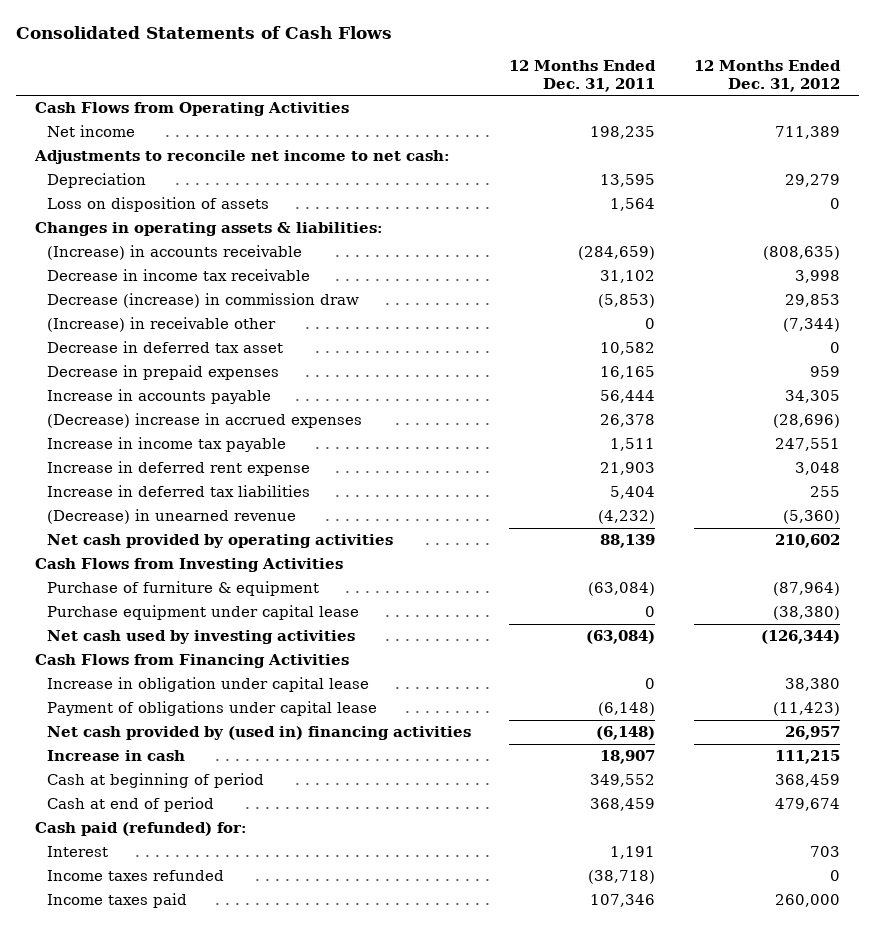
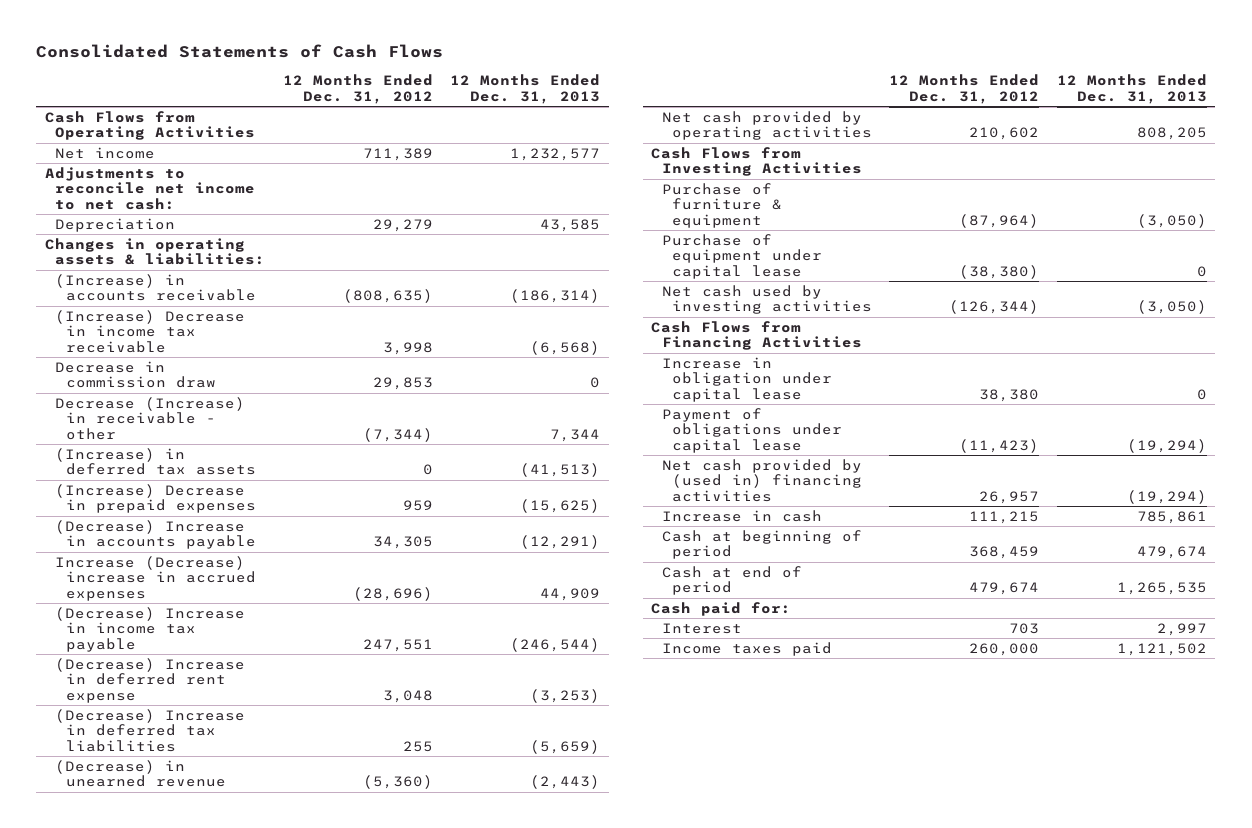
[509,60,657,92] 12 Months Ended Dec. 31, 2011 -> none
none -> [450,74,601,104] 12 Months Ended Dec. 31, 2013
[46,197,269,213] Loss on disposition of assets -> none
[46,269,310,282] Decrease in income tax receivable -> [55,309,246,354] (Increase) Decrease in income tax receivable
[46,293,359,309] Decrease (increase) in commission draw -> [55,360,216,389] Decrease in commission draw
[46,317,276,333] (Increase) in receivable other -> [55,396,246,441] Decrease (Increase) in receivable - other
[46,341,283,354] Decrease in deferred tax asset -> [55,447,256,476] (Increase) in deferred tax assets
[46,365,279,381] Decrease in prepaid expenses -> [55,483,256,514] (Increase) Decrease in prepaid expenses
[46,389,271,405] Increase in accounts payable -> [55,519,256,550] (Decrease) Increase in accounts payable
[46,413,362,429] (Decrease) increase in accrued expenses -> [55,555,256,602] Increase (Decrease) increase in accrued expenses
[46,437,286,453] Increase in income tax payable -> [55,606,246,653] (Decrease) Increase in income tax payable
[46,461,310,477] Increase in deferred rent expense -> [55,657,246,704] (Decrease) Increase in deferred rent expense
[46,485,310,498] Increase in deferred tax liabilities -> [55,708,246,753] (Decrease) Increase in deferred tax liabilities
[46,605,359,621] Purchase equipment under capital lease -> [661,233,822,280] Purchase of equipment under capital lease
[35,822,248,837] Cash paid (refunded) for: -> [651,601,792,616] Cash paid for:
[46,870,224,882] Income taxes refunded -> none

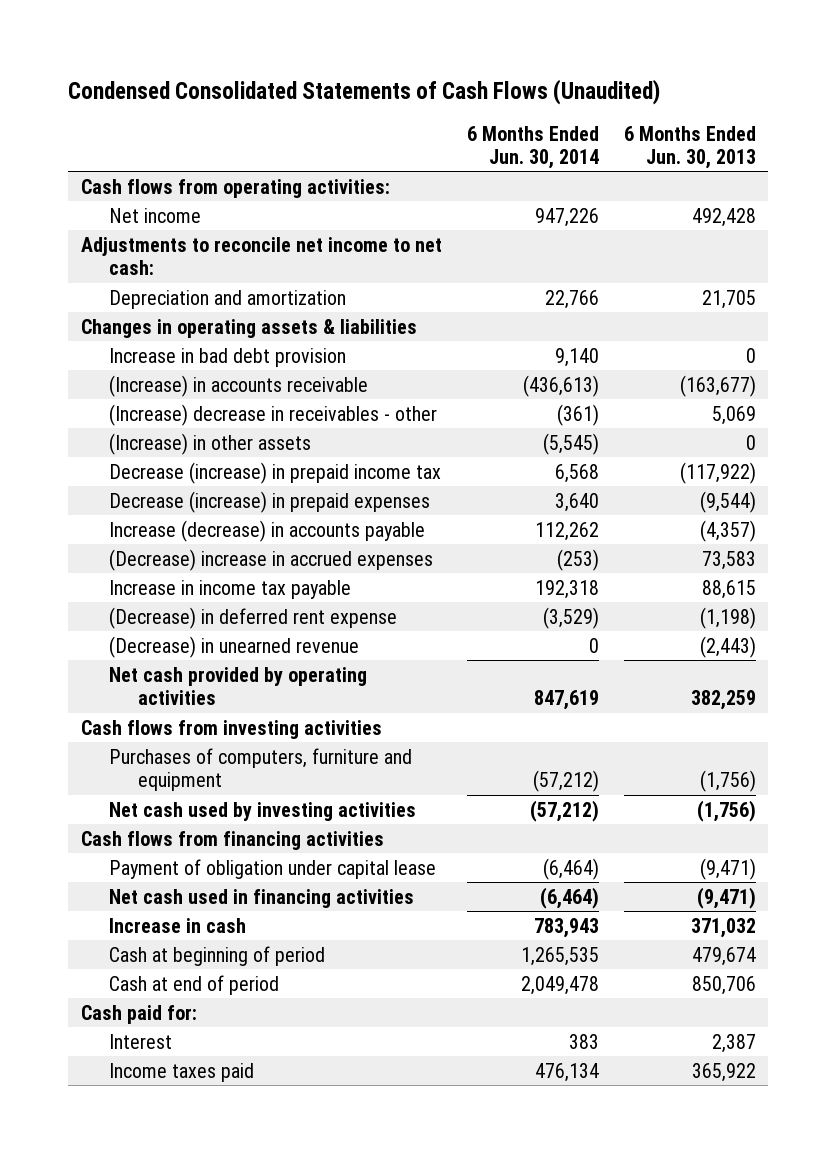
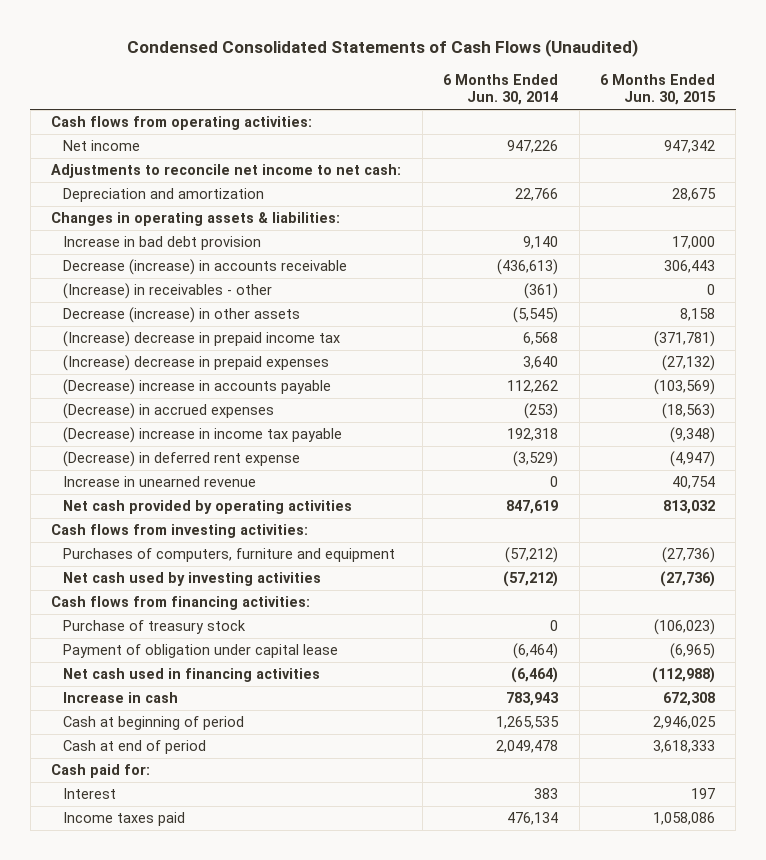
[623,125,756,169] 6 Months Ended Jun. 30, 2013 -> none
none -> [600,74,717,106] 6 Months Ended Jun. 30, 2015
[80,318,417,338] Changes in operating assets & liabilities -> [51,212,341,227] Changes in operating assets & liabilities:
[109,374,369,397] (Increase) in accounts receivable -> [62,259,347,276] Decrease (increase) in accounts receivable
[109,403,438,426] (Increase) decrease in receivables - other -> [62,283,272,300] (Increase) in receivables - other
[109,432,312,455] (Increase) in other assets -> [62,307,300,324] Decrease (increase) in other assets
[109,461,442,484] Decrease (increase) in prepaid income tax -> [62,331,340,348] (Increase) decrease in prepaid income tax
[109,490,431,513] Decrease (increase) in prepaid expenses -> [62,355,329,372] (Increase) decrease in prepaid expenses
[109,519,426,542] Increase (decrease) in accounts payable -> [62,379,331,396] (Decrease) increase in accounts payable
[109,548,434,571] (Decrease) increase in accrued expenses -> [62,403,274,420] (Decrease) in accrued expenses
[109,579,352,599] Increase in income tax payable -> [62,427,342,444] (Decrease) increase in income tax payable
[109,635,360,658] (Decrease) in unearned revenue -> [62,476,256,488] Increase in unearned revenue
[80,719,382,739] Cash flows from investing activities -> [51,524,309,539] Cash flows from investing activities:
[80,830,384,850] Cash flows from financing activities -> [51,596,311,611] Cash flows from financing activities:
none -> [62,620,246,635] Purchase of treasury stock

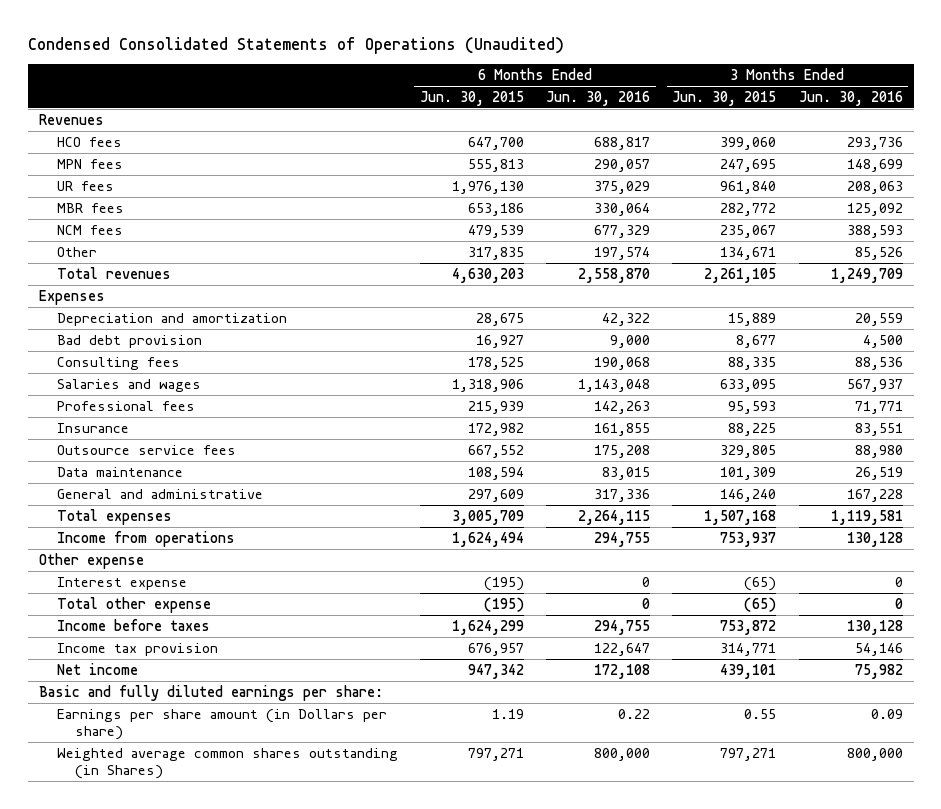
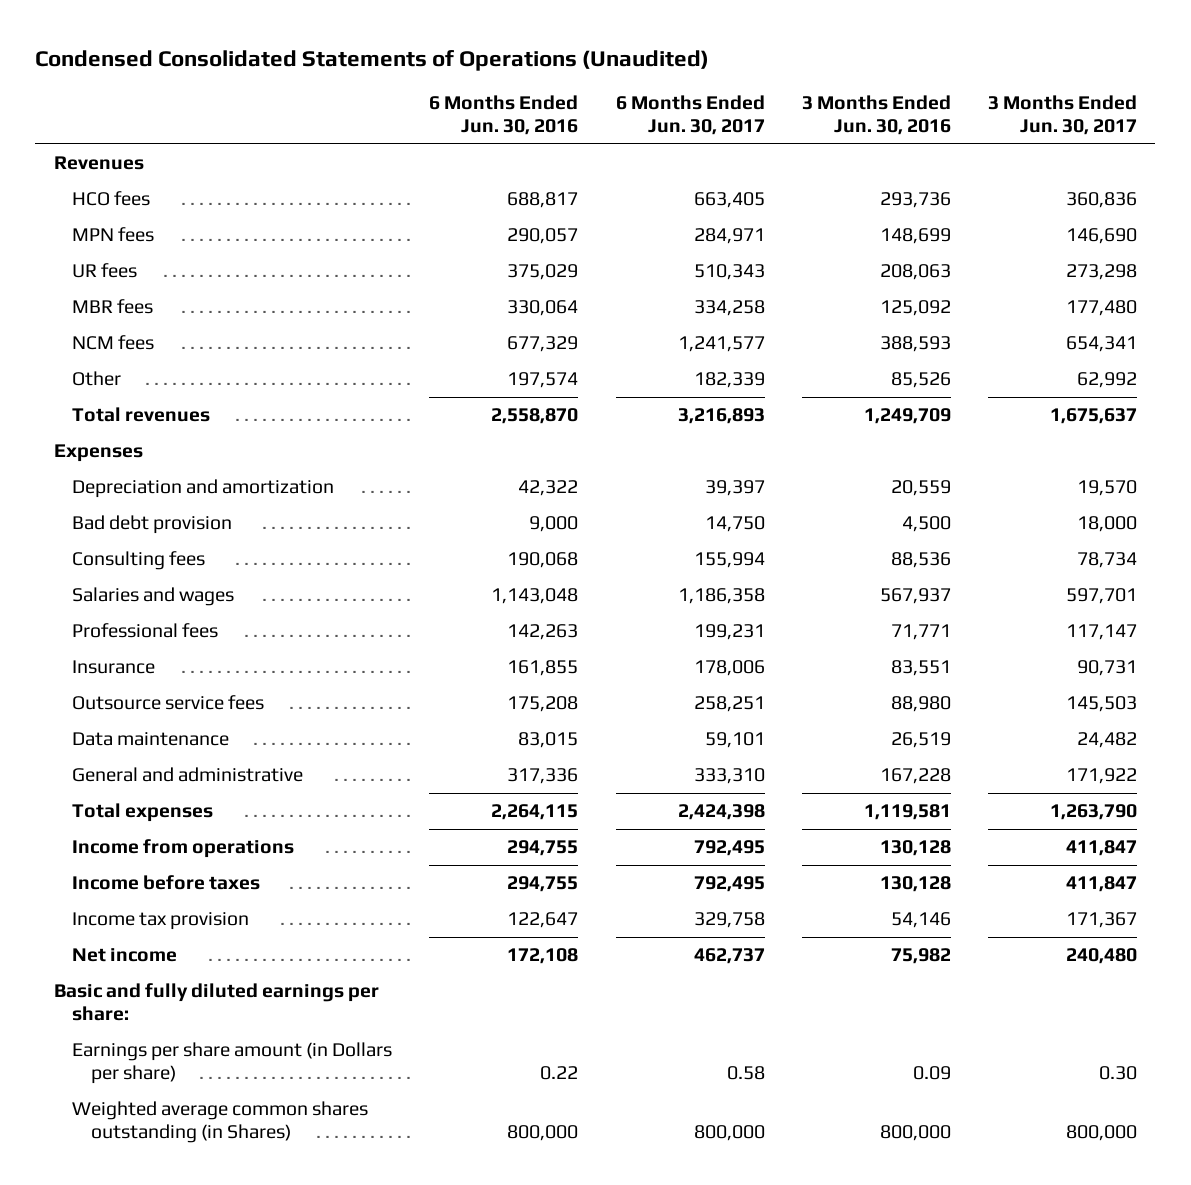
[419,90,524,106] Jun. 30, 2015 -> none
[672,90,777,106] Jun. 30, 2015 -> none
none -> [615,95,765,136] 6 Months Ended Jun. 30, 2017
none -> [987,95,1137,136] 3 Months Ended Jun. 30, 2017
[38,552,144,569] Other expense -> none
[56,576,187,590] Interest expense -> none
[56,596,211,613] Total other expense -> none

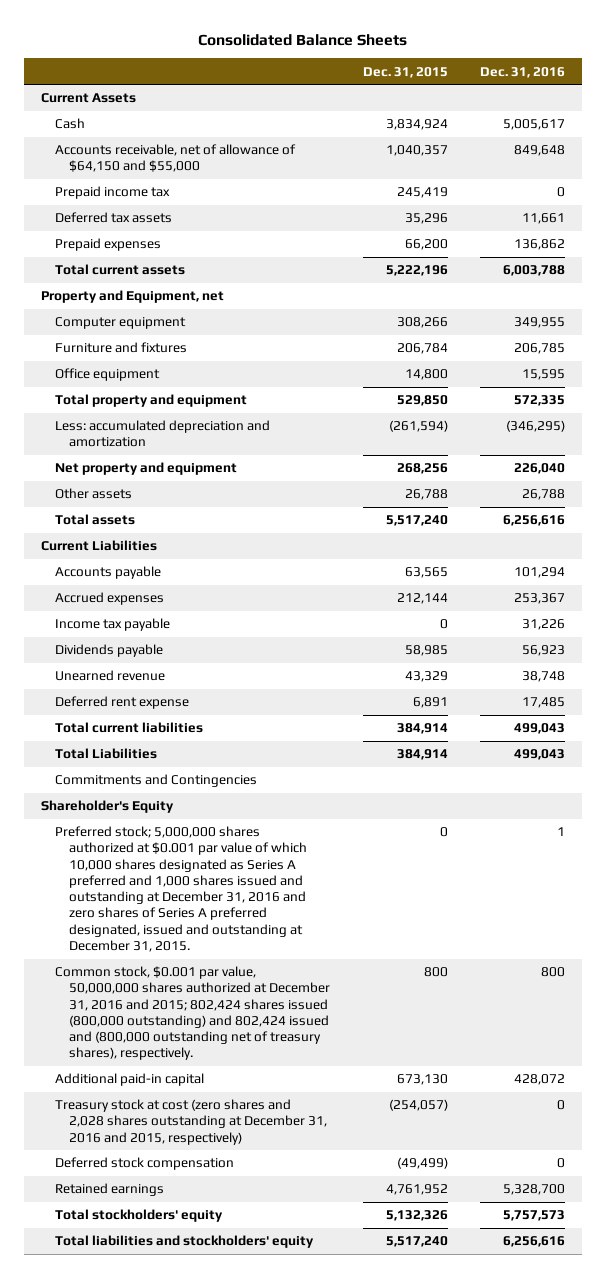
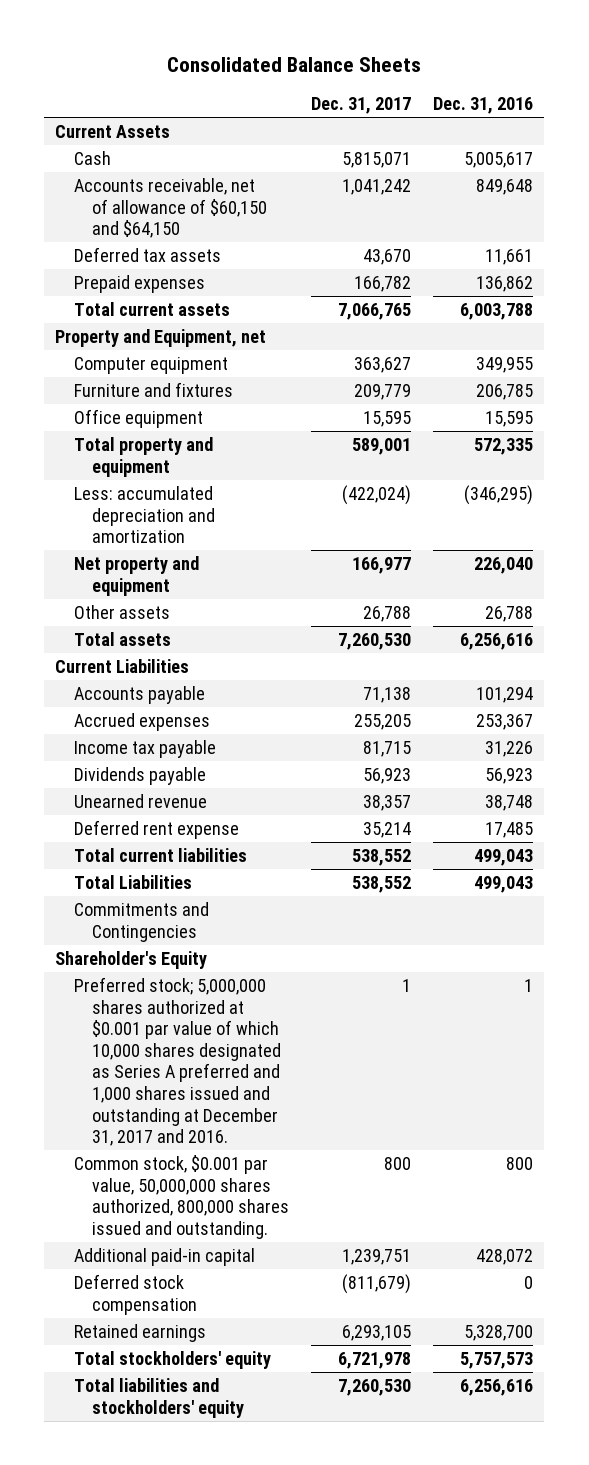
[362,66,448,78] Dec. 31, 2015 -> none
none -> [311,97,412,115] Dec. 31, 2017
[54,186,170,200] Prepaid income tax -> none
[54,144,296,173] Accounts receivable, net of allowance of $64,150 and $55,000 -> [73,177,268,239] Accounts receivable, net of allowance of $60,150 and $64,150
[54,826,308,953] Preferred stock; 5,000,000 shares authorized at $0.001 par value of which 10,000 shares designated as Series A preferred and 1,000 shares issued and outstanding at December 31, 2016 and zero shares of Series A preferred designated, issued and outstanding at December 31, 2015. -> [73,976,282,1147] Preferred stock; 5,000,000 shares authorized at $0.001 par value of which 10,000 shares designated as Series A preferred and 1,000 shares issued and outstanding at December 31, 2017 and 2016.
[54,966,331,1061] Common stock, $0.001 par value, 50,000,000 shares authorized at December 31, 2016 and 2015; 802,424 shares issued (800,000 outstanding) and 802,424 issued and (800,000 outstanding net of treasury shares), respectively. -> [73,1154,290,1239] Common stock, $0.001 par value, 50,000,000 shares authorized, 800,000 shares issued and outstanding.
[54,1099,328,1145] Treasury stock at cost (zero shares and 2,028 shares outstanding at December 31, 2016 and 2015, respectively) -> none

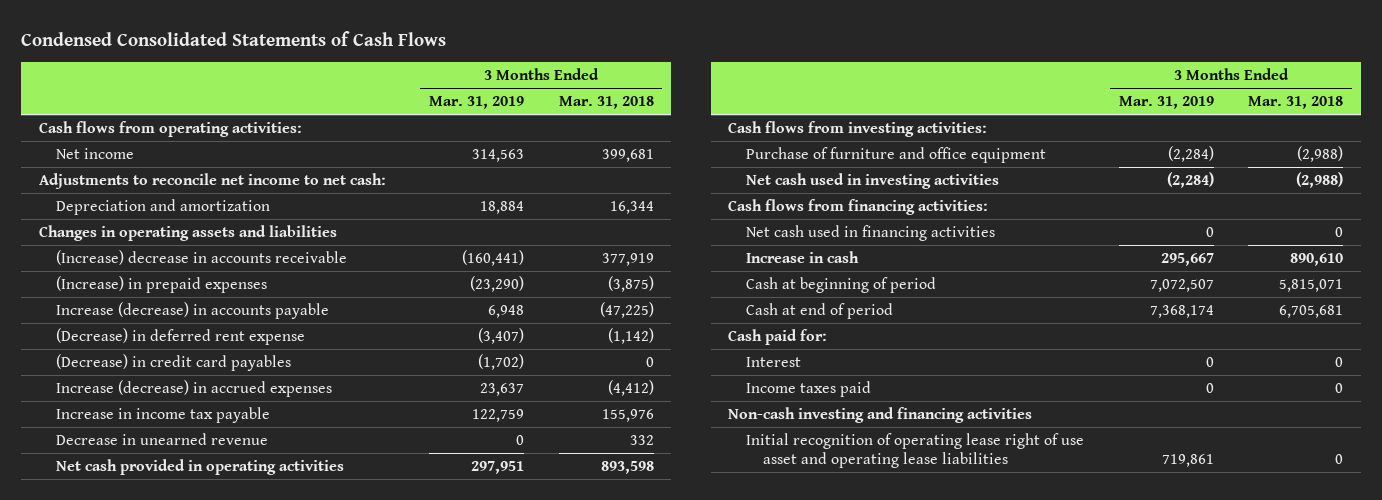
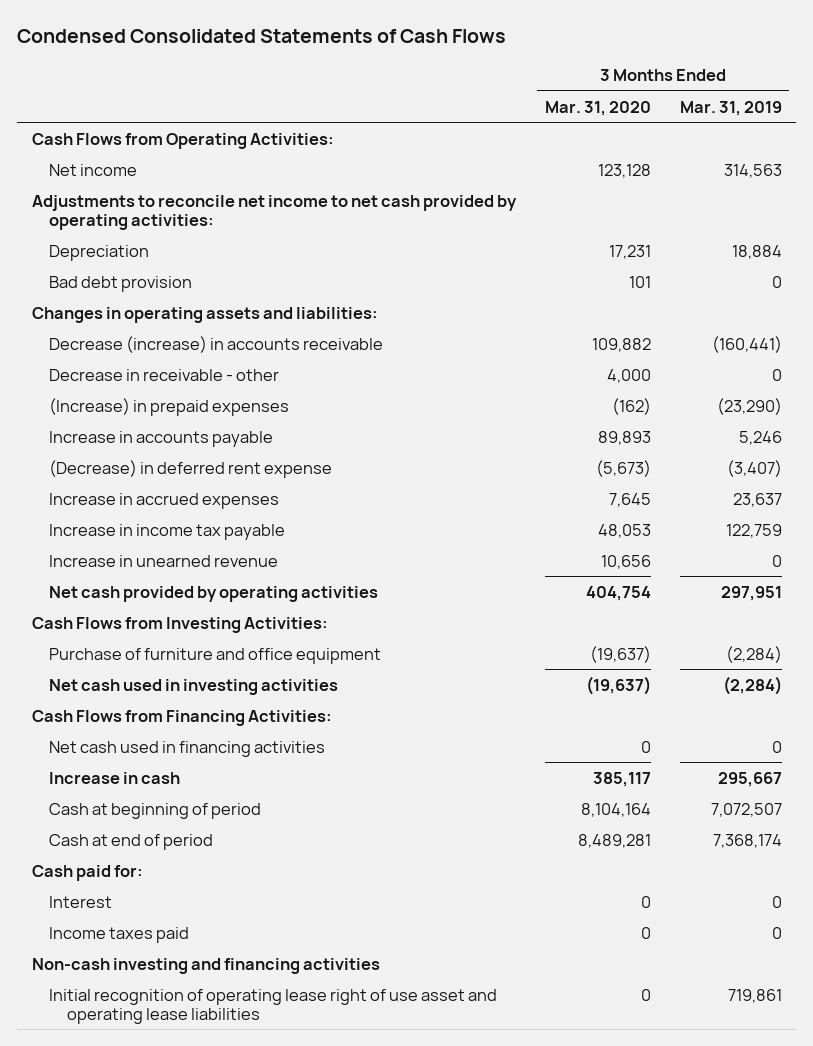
[558,96,654,110] Mar. 31, 2018 -> none
none -> [544,100,651,116] Mar. 31, 2020
[38,120,302,137] Cash flows from operating activities: -> [31,132,334,149] Cash Flows from Operating Activities:
[38,172,386,189] Adjustments to reconcile net income to net cash: -> [31,194,517,231] Adjustments to reconcile net income to net cash provided by operating activities:
[56,198,271,215] Depreciation and amortization -> [49,244,150,261] Depreciation
none -> [49,275,193,292] Bad debt provision
[38,224,337,241] Changes in operating assets and liabilities -> [31,306,378,323] Changes in operating assets and liabilities:
[56,249,348,265] (Increase) decrease in accounts receivable -> [49,335,384,353] Decrease (increase) in accounts receivable
none -> [49,368,280,381] Decrease in receivable - other
[56,301,330,319] Increase (decrease) in accounts payable -> [49,430,274,447] Increase in accounts payable
[488,304,525,318] 6,948 -> [738,430,782,445] 5,246
[56,353,292,371] (Decrease) in credit card payables -> none
[56,379,333,397] Increase (decrease) in accrued expenses -> [49,492,280,509] Increase in accrued expenses
[56,432,269,445] Decrease in unearned revenue -> [49,554,279,567] Increase in unearned revenue
[56,458,345,475] Net cash provided in operating activities -> [49,585,379,602] Net cash provided by operating activities
[728,120,988,137] Cash flows from investing activities: -> [31,616,328,633] Cash Flows from Investing Activities:
[728,198,989,215] Cash flows from financing activities: -> [31,709,332,726] Cash Flows from Financing Activities:

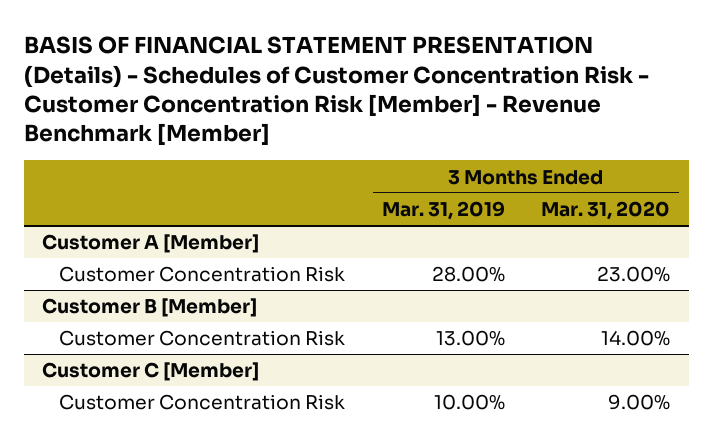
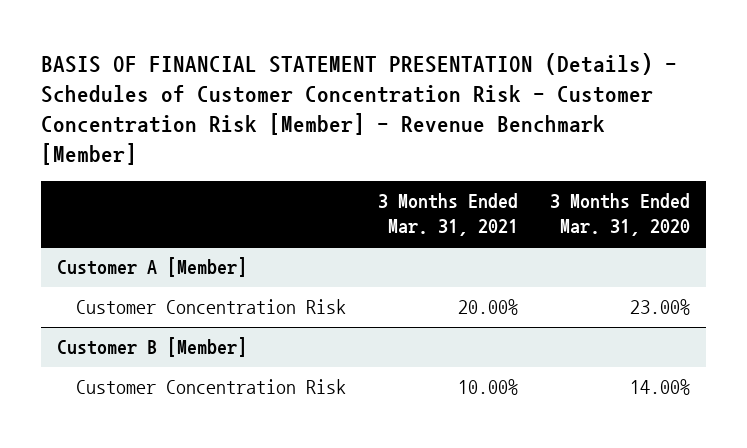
[381,200,505,220] Mar. 31, 2019 -> none
none -> [377,193,518,237] 3 Months Ended Mar. 31, 2021
[42,362,260,382] Customer C [Member] -> none
[59,394,346,411] Customer Concentration Risk -> none

